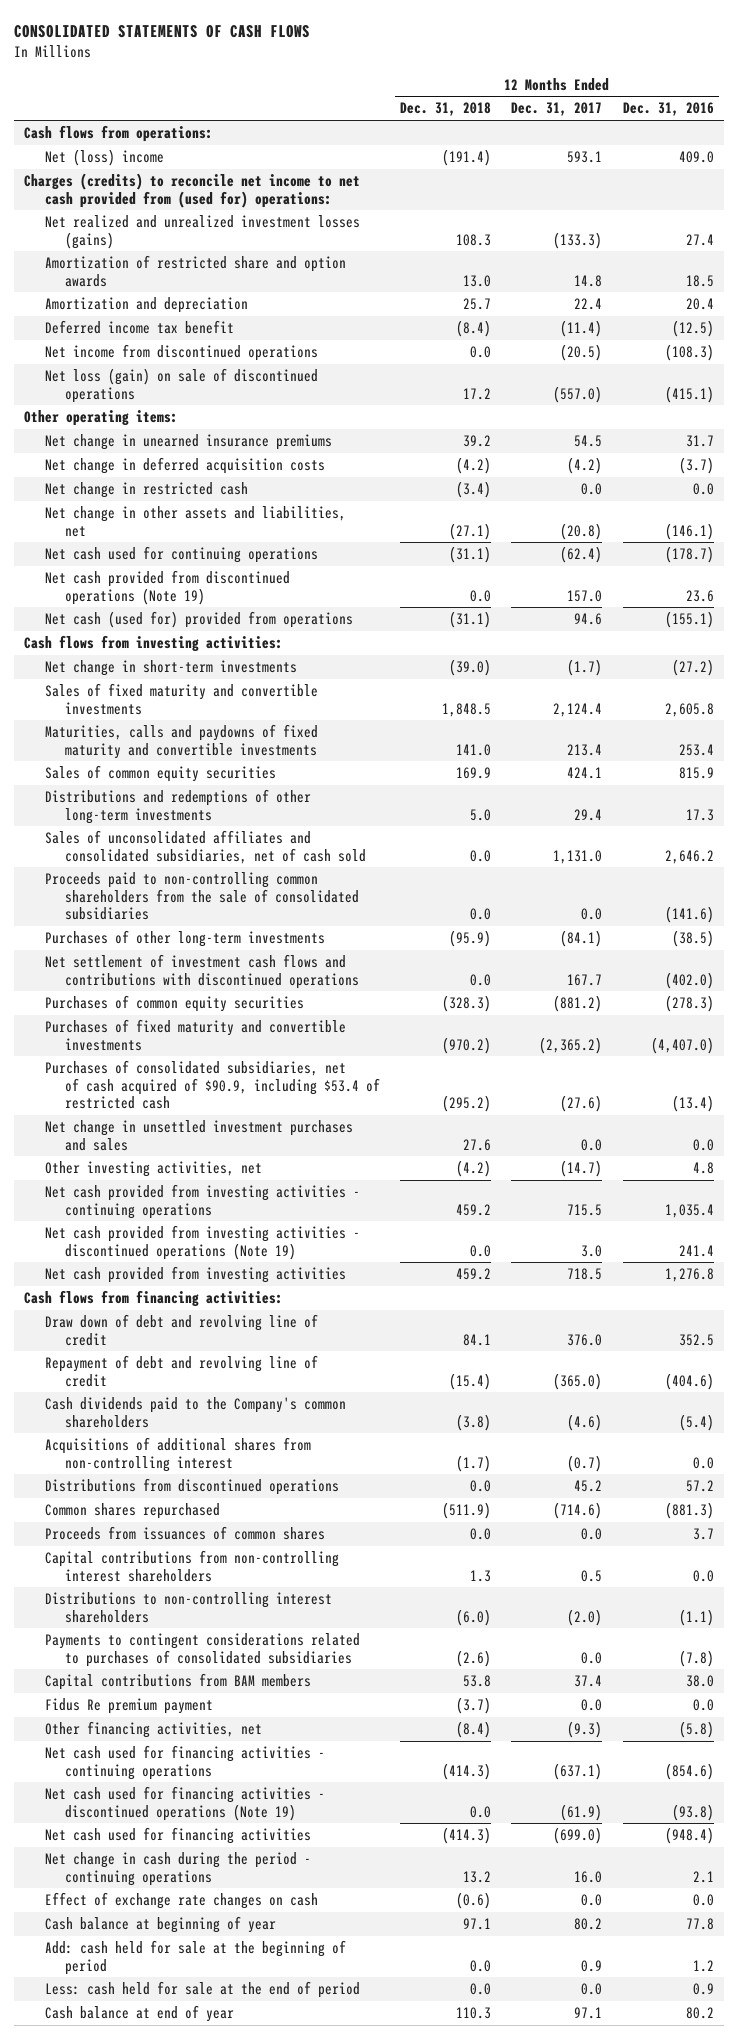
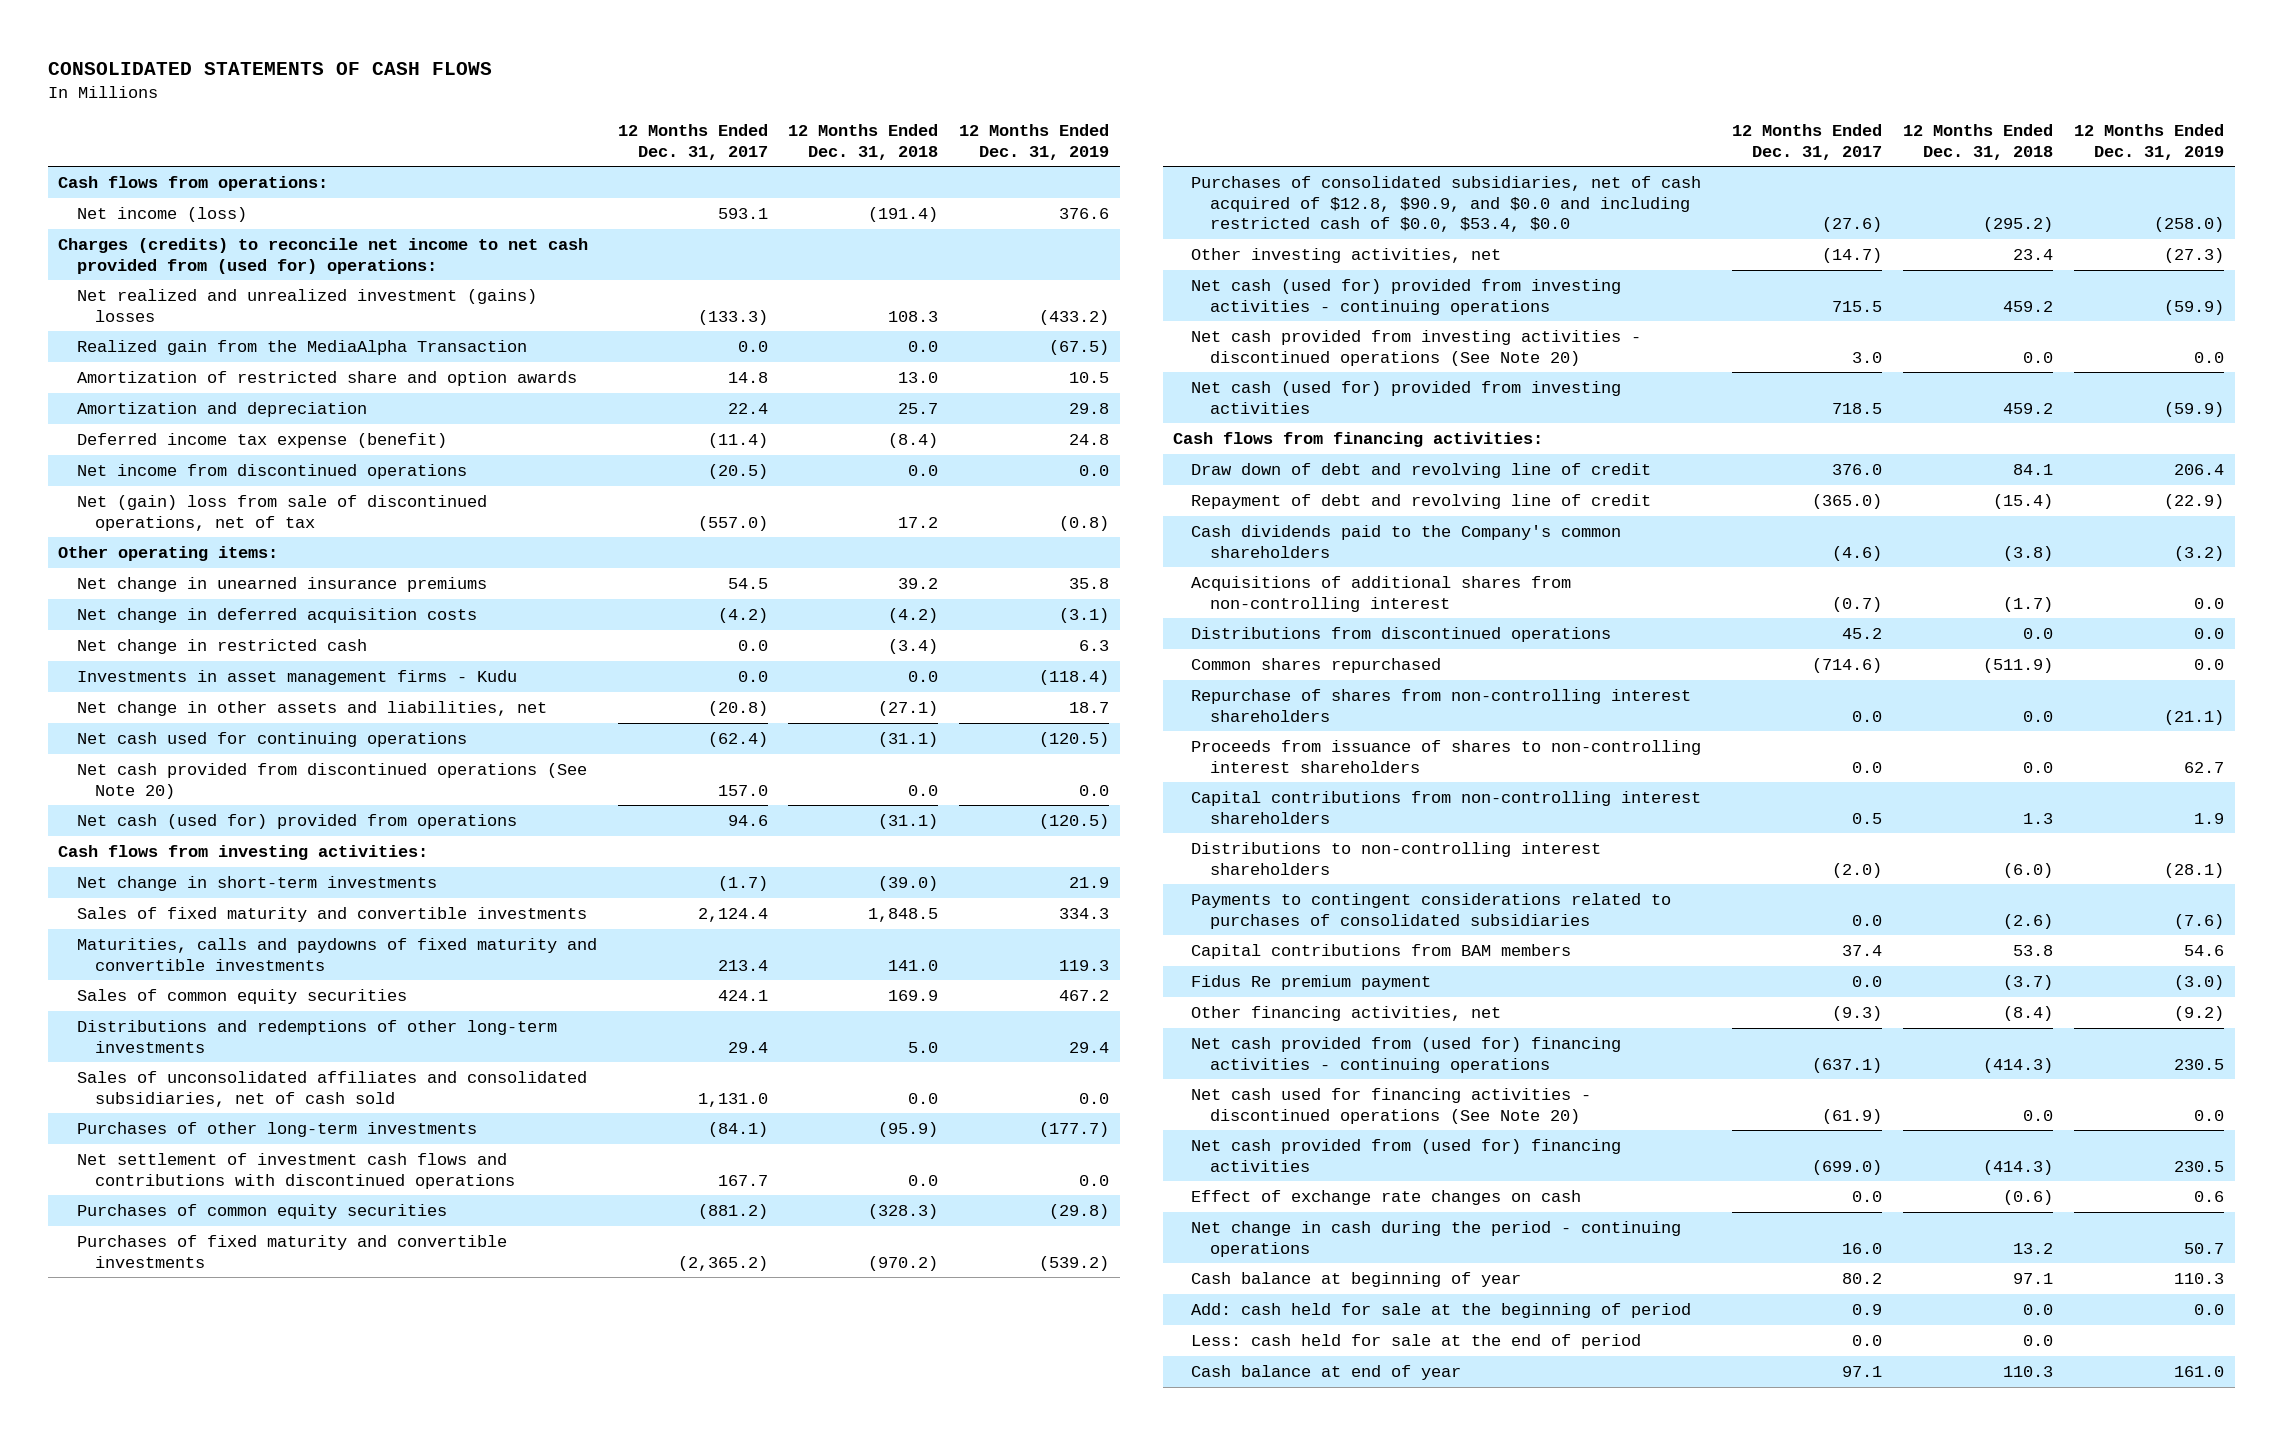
[622,102,714,117] Dec. 31, 2016 -> none
none -> [959,124,1110,160] 12 Months Ended Dec. 31, 2019
[44,149,164,167] Net (loss) income -> [76,207,247,223] Net income (loss)
[44,215,360,249] Net realized and unrealized investment losses (gains) -> [76,289,537,322] Net realized and unrealized investment (gains) losses
none -> [76,340,527,356] Realized gain from the MediaAlpha Transaction
[44,320,234,335] Deferred income tax benefit -> [76,433,447,449] Deferred income tax expense (benefit)
[44,368,318,403] Net loss (gain) on sale of discontinued operations -> [76,495,487,531] Net (gain) loss from sale of discontinued operations, net of tax
none -> [76,670,517,686] Investments in asset management firms - Kudu
[44,570,290,605] Net cash provided from discontinued operations (Note 19) -> [76,763,587,799] Net cash provided from discontinued operations (See Note 20)
[44,872,360,920] Proceeds paid to non-controlling common shareholders from the sale of consolidated subsidiaries -> none
[44,1120,353,1151] Net change in unsettled investment purchases and sales -> none
[44,1060,381,1109] Purchases of consolidated subsidiaries, net of cash acquired of $90.9, including $53.4 of restricted cash -> [1191,176,1702,233] Purchases of consolidated subsidiaries, net of cash acquired of $12.8, $90.9, and $0.0 and including restricted cash of $0.0, $53.4, $0.0
[456,1160,492,1178] (4.2) -> [2013,249,2054,261] 23.4
[44,1184,360,1219] Net cash provided from investing activities - continuing operations -> [1191,279,1622,315] Net cash (used for) provided from investing activities - continuing operations
[44,1225,360,1260] Net cash provided from investing activities - discontinued operations (Note 19) -> [1191,330,1642,366] Net cash provided from investing activities - discontinued operations (See Note 20)
[44,1266,346,1284] Net cash provided from investing activities -> [1191,381,1622,414] Net cash (used for) provided from investing activities
[44,1526,325,1541] Proceeds from issuances of common shares -> none
none -> [1191,689,1692,722] Repurchase of shares from non-controlling interest shareholders
none -> [1191,740,1702,773] Proceeds from issuance of shares to non-controlling interest shareholders
[44,1745,325,1780] Net cash used for financing activities - continuing operations -> [1191,1037,1622,1073] Net cash provided from (used for) financing activities - continuing operations
[44,1786,325,1821] Net cash used for financing activities - discontinued operations (Note 19) -> [1191,1088,1592,1124] Net cash used for financing activities - discontinued operations (See Note 20)
[44,1827,311,1845] Net cash used for financing activities -> [1191,1139,1622,1172] Net cash provided from (used for) financing activities
[44,1852,311,1886] Net change in cash during the period - continuing operations -> [1191,1221,1682,1257] Net change in cash during the period - continuing operations

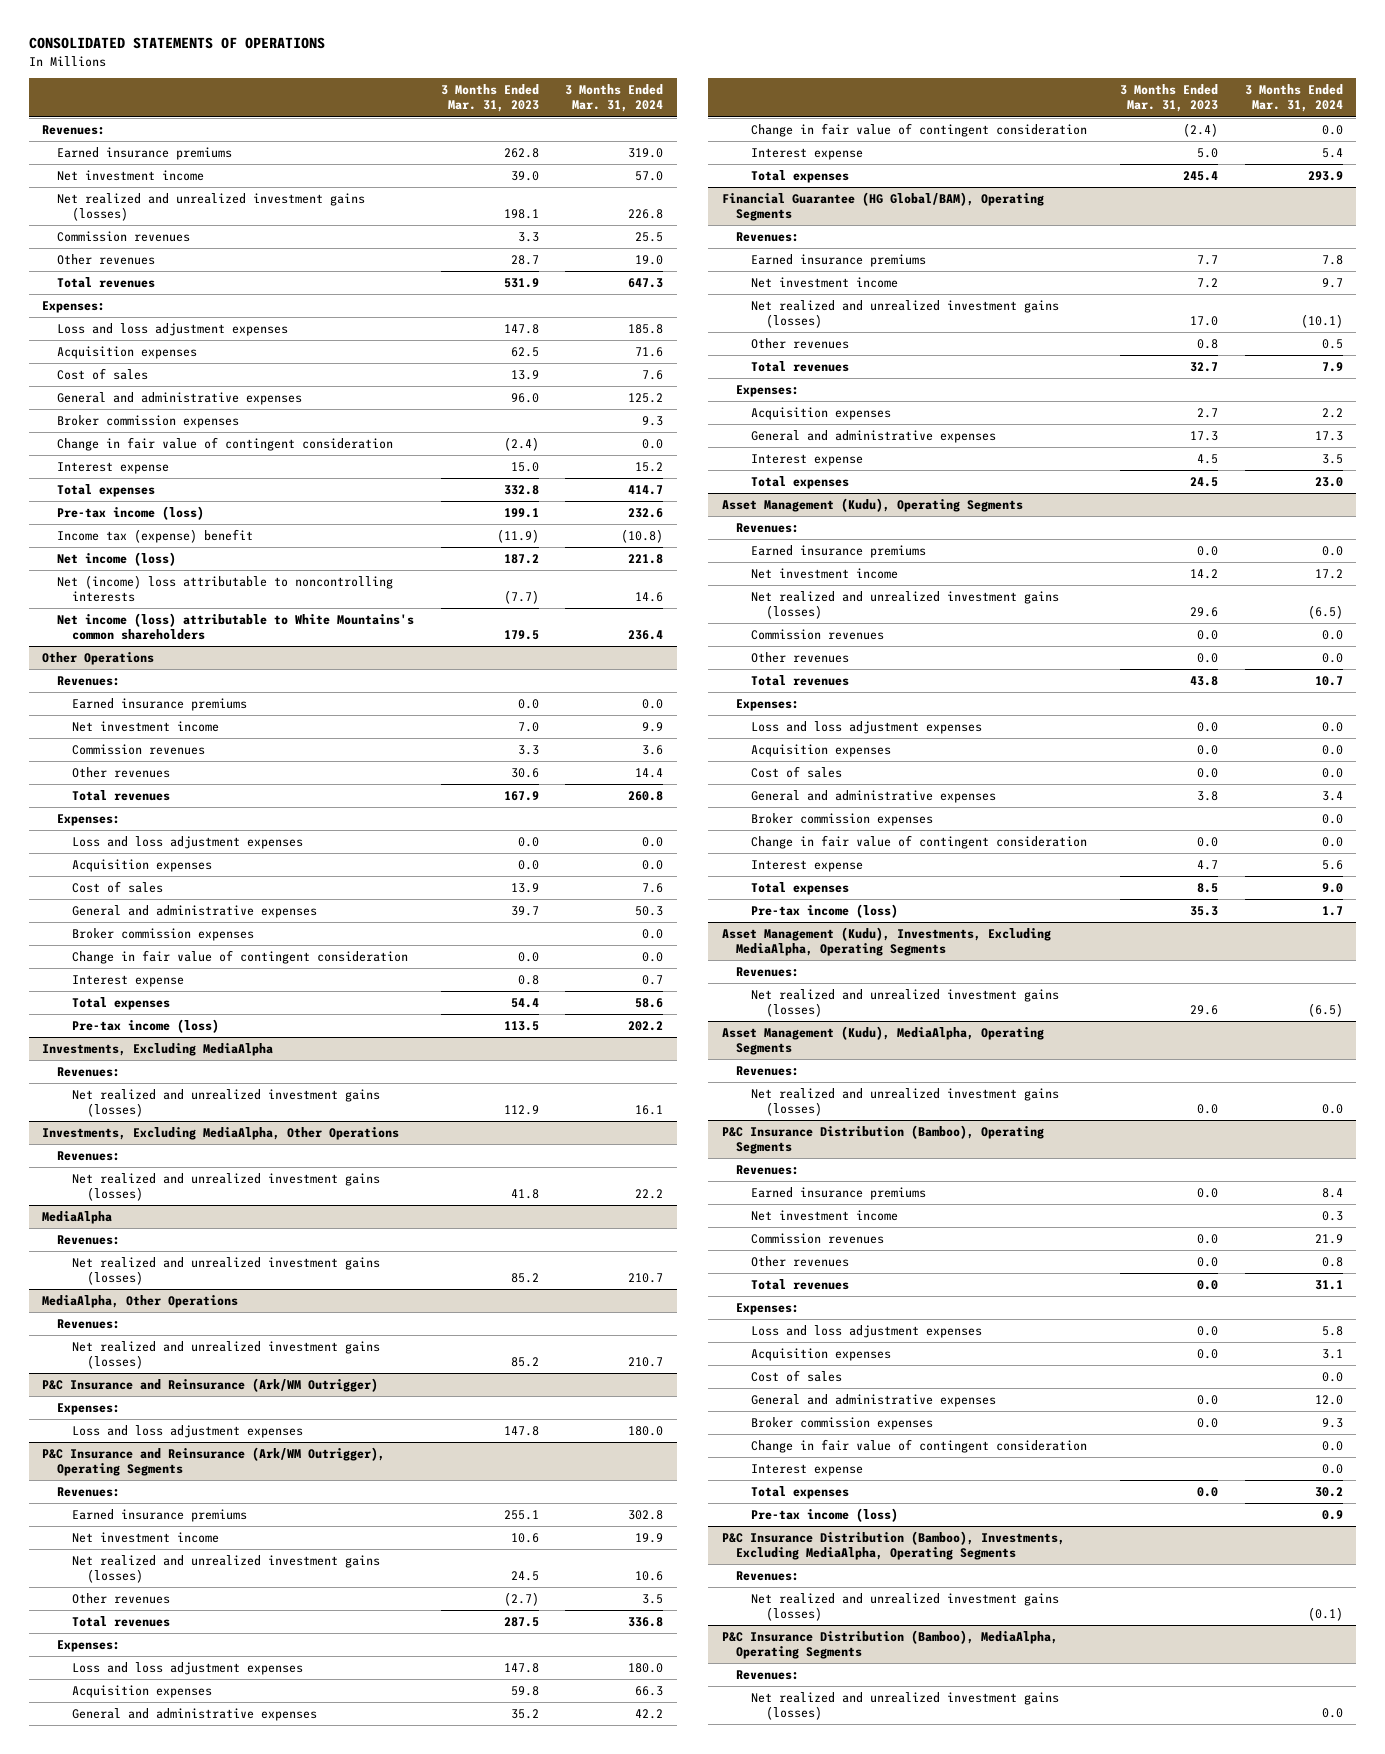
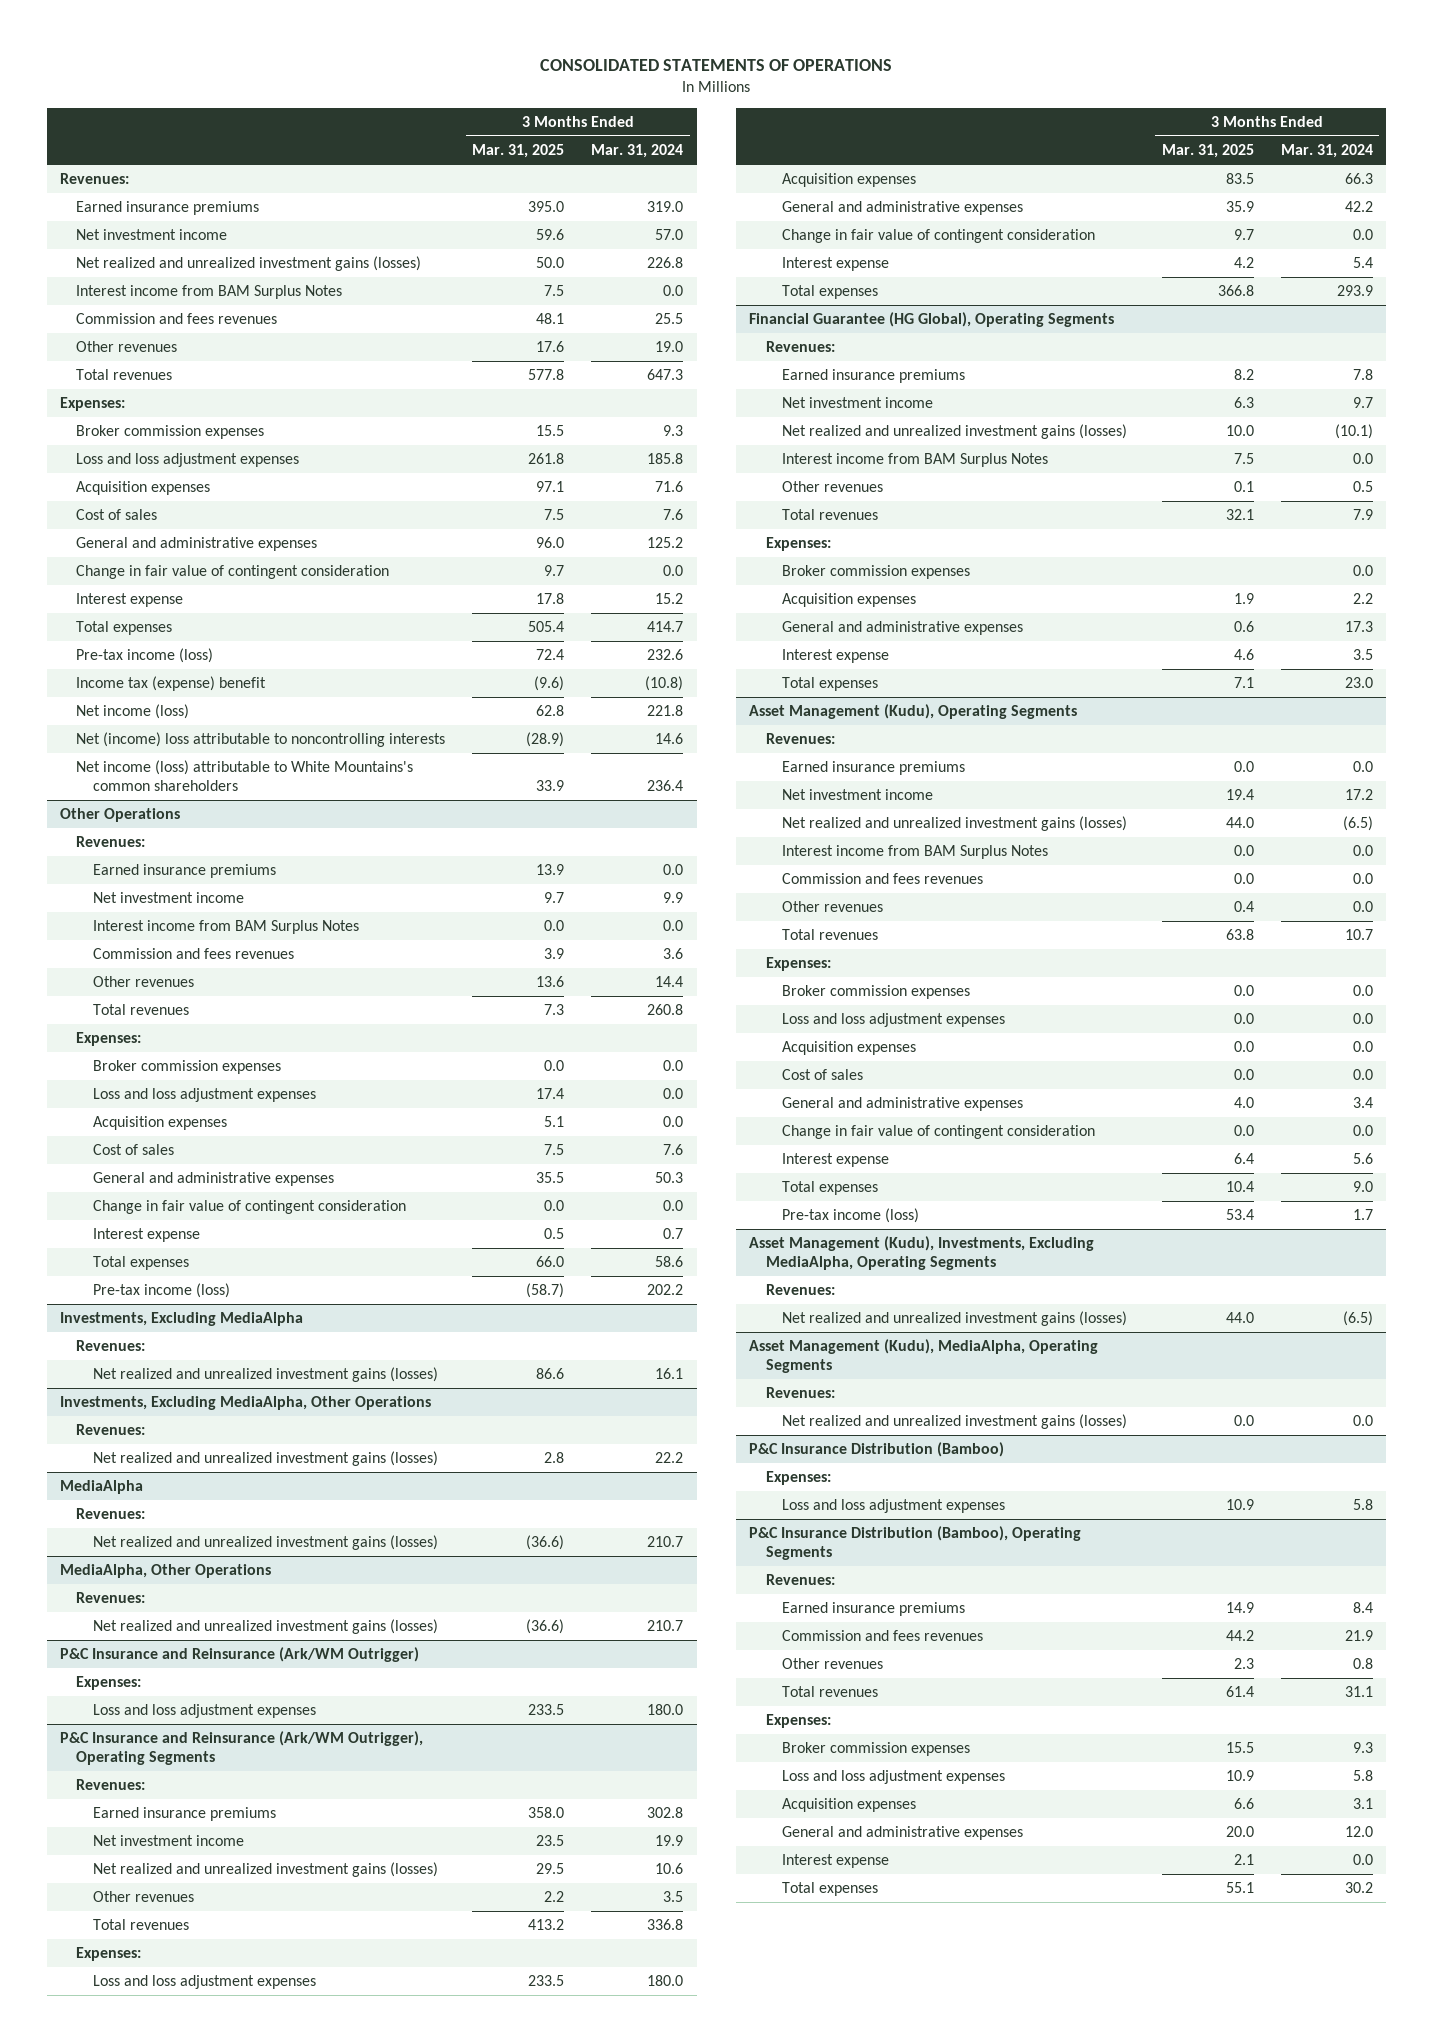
[440,84,539,113] 3 Months Ended Mar. 31, 2023 -> none
none -> [472,144,565,159] Mar. 31, 2025
none -> [76,285,343,300] Interest income from BAM Surplus Notes
[56,231,190,243] Commission revenues -> [76,313,278,325] Commission and fees revenues
[56,415,239,429] Broker commission expenses -> [76,425,265,440] Broker commission expenses
none -> [92,920,359,935] Interest income from BAM Surplus Notes
[71,744,205,756] Commission revenues -> [92,948,294,960] Commission and fees revenues
[71,928,254,942] Broker commission expenses -> [92,1060,281,1075] Broker commission expenses
[721,192,1044,222] Financial Guarantee (HG Global/BAM), Operating Segments -> [749,312,1115,328] Financial Guarantee (HG Global), Operating Segments
none -> [782,453,1049,468] Interest income from BAM Surplus Notes
none -> [782,565,971,580] Broker commission expenses
none -> [782,845,1049,860] Interest income from BAM Surplus Notes
[751,629,885,641] Commission revenues -> [782,873,984,885] Commission and fees revenues
[751,813,934,827] Broker commission expenses -> [782,985,971,1000] Broker commission expenses
none -> [749,1442,1005,1458] P&C Insurance Distribution (Bamboo)
none -> [765,1471,831,1486] Expenses:
none -> [782,1499,1006,1514] Loss and loss adjustment expenses
[751,1210,899,1222] Net investment income -> none
[751,1233,885,1245] Commission revenues -> [782,1630,984,1642] Commission and fees revenues
[751,1417,934,1431] Broker commission expenses -> [782,1742,971,1757] Broker commission expenses
[751,1370,843,1383] Cost of sales -> none
[751,1439,1088,1454] Change in fair value of contingent consideration -> none
[751,1508,899,1523] Pre-tax income (loss) -> none
[721,1531,1065,1561] P&C Insurance Distribution (Bamboo), Investments, Excluding MediaAlpha, Operating Segments -> none
[736,1571,800,1582] Revenues: -> none
[751,1593,1060,1622] Net realized and unrealized investment gains (losses) -> none
[721,1630,1058,1660] P&C Insurance Distribution (Bamboo), MediaAlpha, Operating Segments -> none
[736,1670,800,1681] Revenues: -> none
[751,1692,1060,1721] Net realized and unrealized investment gains (losses) -> none

